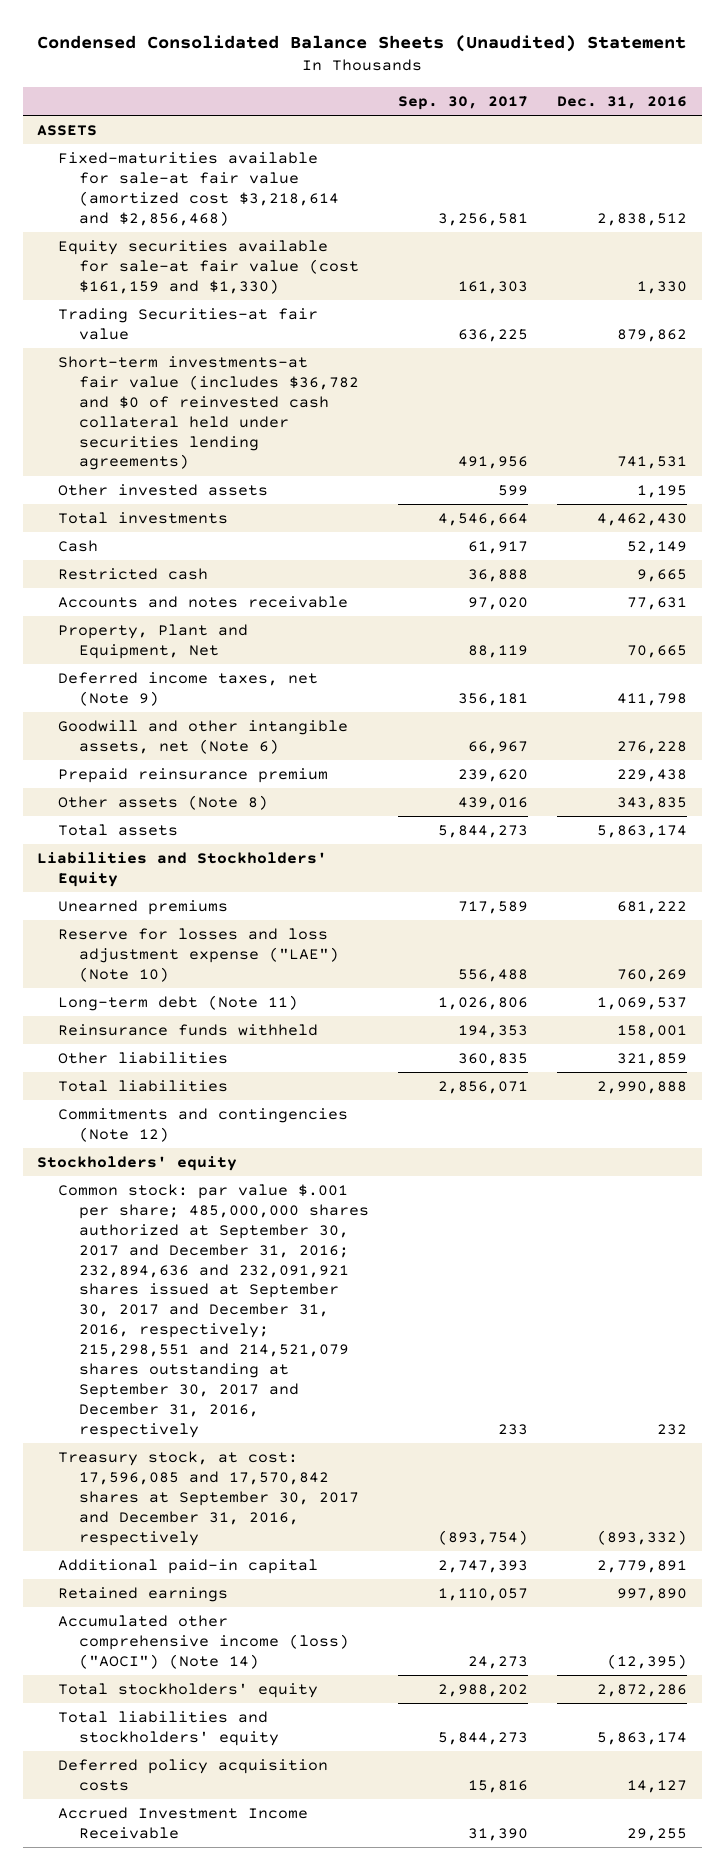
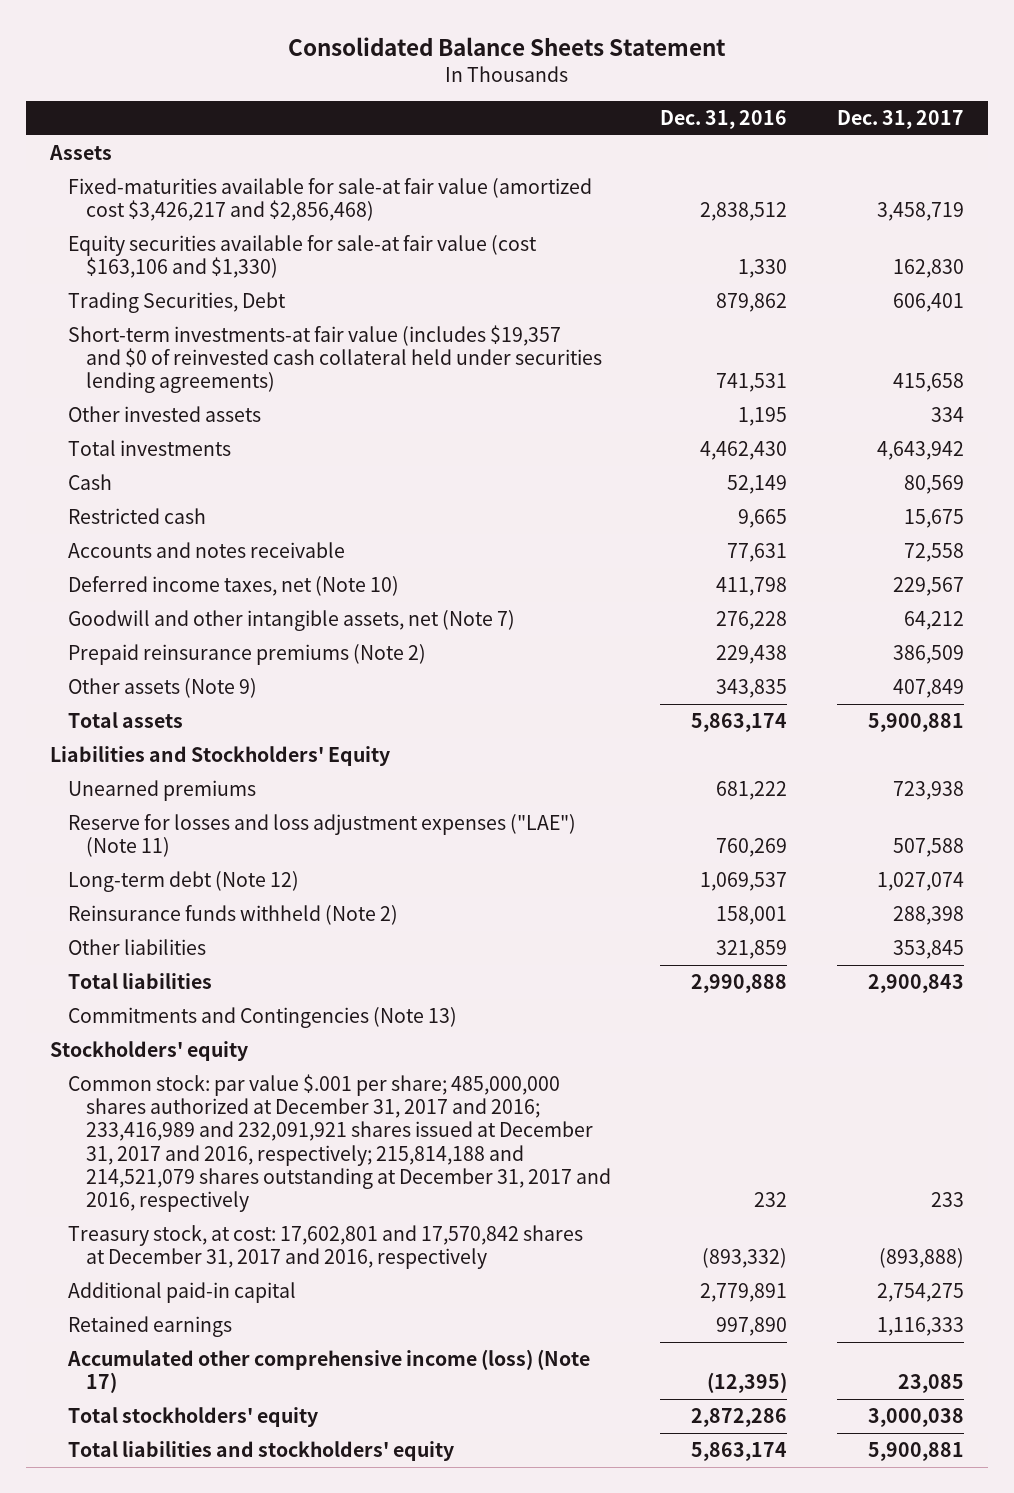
[37,35,687,53] Condensed Consolidated Balance Sheets (Unaudited) Statement -> [287,36,726,56] Consolidated Balance Sheets Statement
[398,95,529,110] Sep. 30, 2017 -> none
none -> [836,110,964,130] Dec. 31, 2017
[37,125,98,137] ASSETS -> [49,144,113,160] Assets
[58,152,339,226] Fixed-maturities available for sale-at fair value (amortized cost $3,218,614 and $2,856,468) -> [67,177,592,222] Fixed-maturities available for sale-at fair value (amortized cost $3,426,217 and $2,856,468)
[58,240,359,294] Equity securities available for sale-at fair value (cost $161,159 and $1,330) -> [67,234,537,279] Equity securities available for sale-at fair value (cost $163,106 and $1,330)
[58,308,319,340] Trading Securities-at fair value -> [67,291,286,313] Trading Securities, Debt
[58,356,359,471] Short-term investments-at fair value (includes $36,782 and $0 of reinvested cash collateral held under securities lending agreements) -> [67,324,602,394] Short-term investments-at fair value (includes $19,357 and $0 of reinvested cash collateral held under securities lending agreements)
[58,624,249,659] Property, Plant and Equipment, Net -> none
[58,672,319,706] Deferred income taxes, net (Note 9) -> [67,575,399,596] Deferred income taxes, net (Note 10)
[58,720,349,754] Goodwill and other intangible assets, net (Note 6) -> [67,609,515,631] Goodwill and other intangible assets, net (Note 7)
[58,768,329,784] Prepaid reinsurance premium -> [67,643,426,665] Prepaid reinsurance premiums (Note 2)
[58,795,269,811] Other assets (Note 8) -> [67,677,257,698] Other assets (Note 9)
[58,928,339,982] Reserve for losses and loss adjustment expense ("LAE") (Note 10) -> [67,813,576,858] Reserve for losses and loss adjustment expenses ("LAE") (Note 11)
[58,995,299,1012] Long-term debt (Note 11) -> [67,870,299,892] Long-term debt (Note 12)
[58,1024,319,1037] Reinsurance funds withheld -> [67,904,398,925] Reinsurance funds withheld (Note 2)
[58,1108,349,1142] Commitments and contingencies (Note 12) -> [67,1006,457,1028] Commitments and Contingencies (Note 13)
[58,1184,369,1438] Common stock: par value $.001 per share; 485,000,000 shares authorized at September 30, 2017 and December 31, 2016; 232,894,636 and 232,091,921 shares issued at September 30, 2017 and December 31, 2016, respectively; 215,298,551 and 214,521,079 shares outstanding at September 30, 2017 and December 31, 2016, respectively -> [67,1073,611,1213] Common stock: par value $.001 per share; 485,000,000 shares authorized at December 31, 2017 and 2016; 233,416,989 and 232,091,921 shares issued at December 31, 2017 and 2016, respectively; 215,814,188 and 214,521,079 shares outstanding at December 31, 2017 and 2016, respectively
[58,1451,359,1546] Treasury stock, at cost: 17,596,085 and 17,570,842 shares at September 30, 2017 and December 31, 2016, respectively -> [67,1224,583,1270] Treasury stock, at cost: 17,602,801 and 17,570,842 shares at December 31, 2017 and 2016, respectively
[58,1615,349,1669] Accumulated other comprehensive income (loss) ("AOCI") (Note 14) -> [66,1348,590,1394] Accumulated other comprehensive income (loss) (Note 17)
[58,1759,329,1791] Deferred policy acquisition costs -> none
[58,1807,309,1839] Accrued Investment Income Receivable -> none

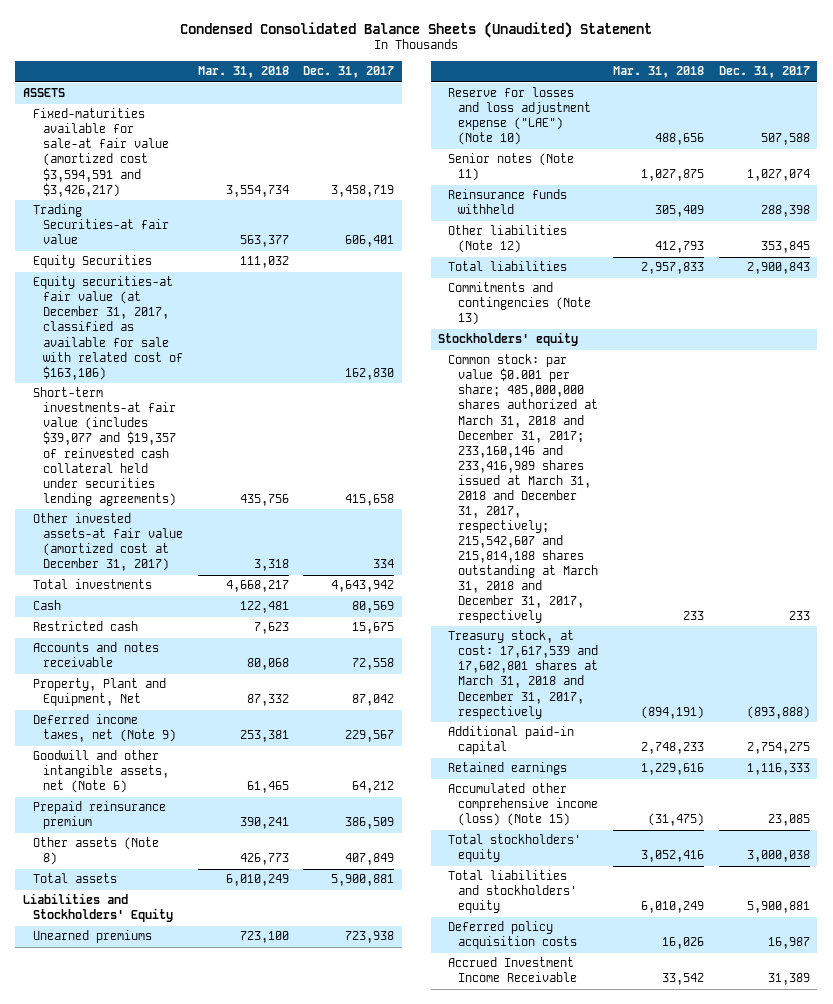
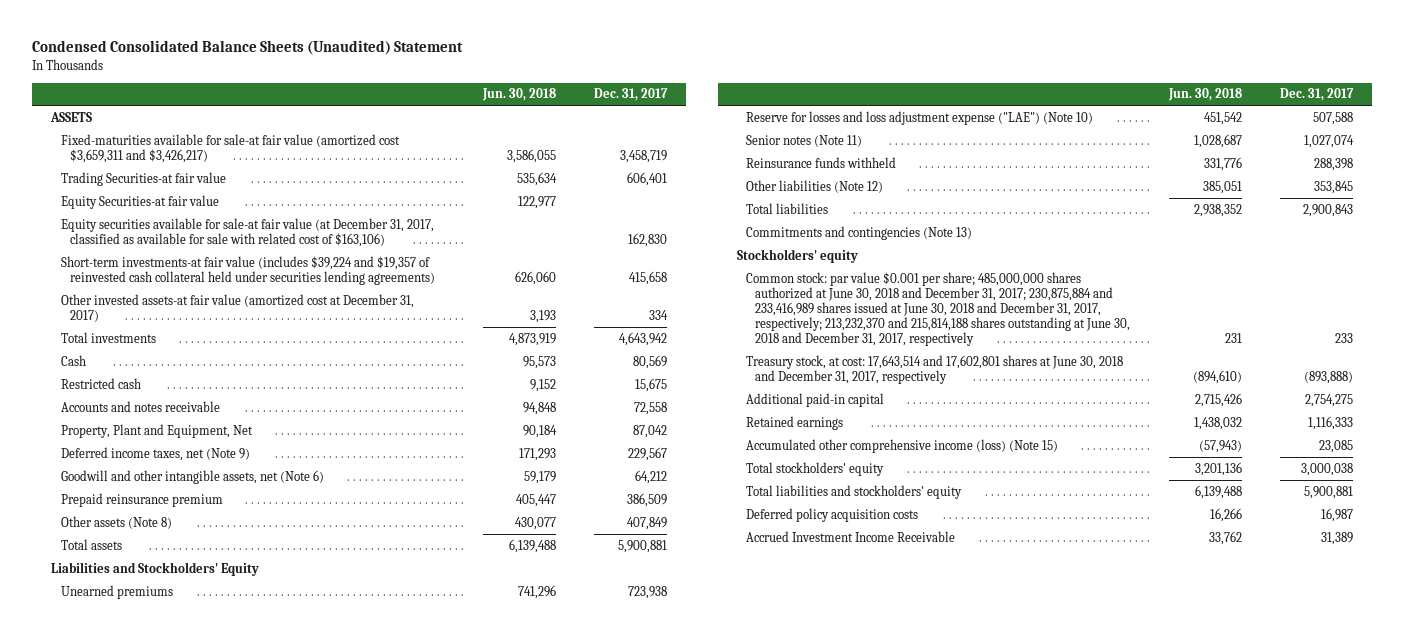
[197,66,289,79] Mar. 31, 2018 -> none
none -> [481,88,556,102] Jun. 30, 2018
[32,108,169,197] Fixed-maturities available for sale-at fair value (amortized cost $3,594,591 and $3,426,217) -> [60,133,400,163] Fixed-maturities available for sale-at fair value (amortized cost $3,659,311 and $3,426,217)
[32,255,152,269] Equity Securities -> [60,194,219,209] Equity Securities-at fair value
[32,276,183,380] Equity securities-at fair value (at December 31, 2017, classified as available for sale with related cost of $163,106) -> [60,217,434,247] Equity securities available for sale-at fair value (at December 31, 2017, classified as available for sale with related cost of $163,106)
[32,387,176,506] Short-term investments-at fair value (includes $39,077 and $19,357 of reinvested cash collateral held under securities lending agreements) -> [60,255,435,285] Short-term investments-at fair value (includes $39,224 and $19,357 of reinvested cash collateral held under securities lending agreements)
[448,354,599,623] Common stock: par value $0.001 per share; 485,000,000 shares authorized at March 31, 2018 and December 31, 2017; 233,160,146 and 233,416,989 shares issued at March 31, 2018 and December 31, 2017, respectively; 215,542,607 and 215,814,188 shares outstanding at March 31, 2018 and December 31, 2017, respectively -> [746,271,1131,346] Common stock: par value $0.001 per share; 485,000,000 shares authorized at June 30, 2018 and December 31, 2017; 230,875,884 and 233,416,989 shares issued at June 30, 2018 and December 31, 2017, respectively; 213,232,370 and 215,814,188 shares outstanding at June 30, 2018 and December 31, 2017, respectively
[448,630,599,719] Treasury stock, at cost: 17,617,539 and 17,602,801 shares at March 31, 2018 and December 31, 2017, respectively -> [746,354,1124,384] Treasury stock, at cost: 17,643,514 and 17,602,801 shares at June 30, 2018 and December 31, 2017, respectively

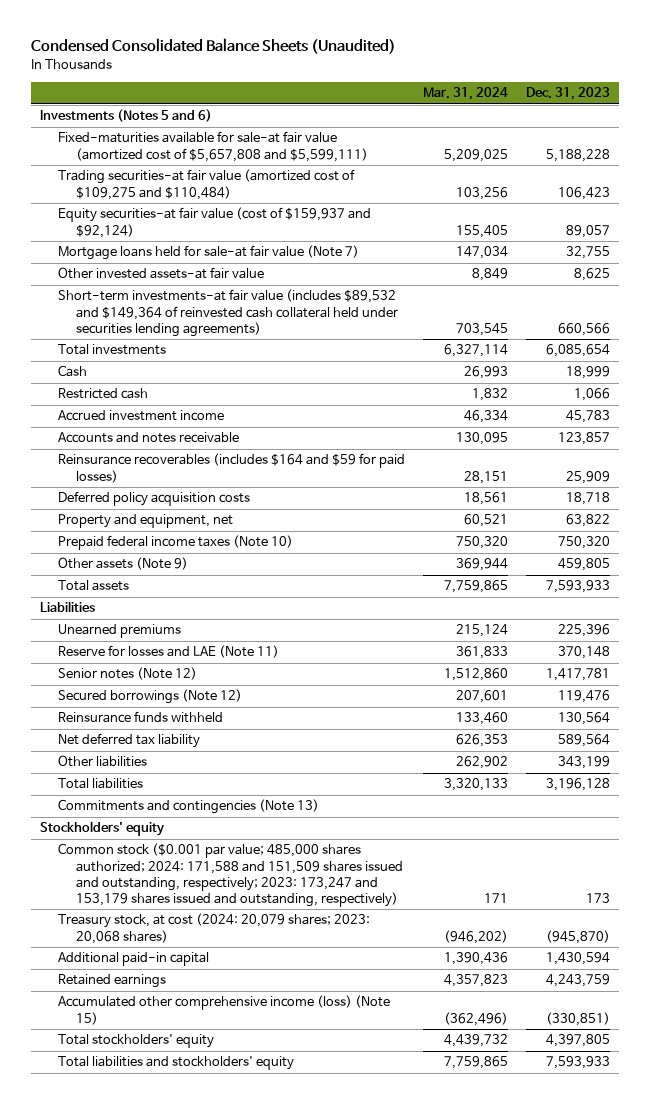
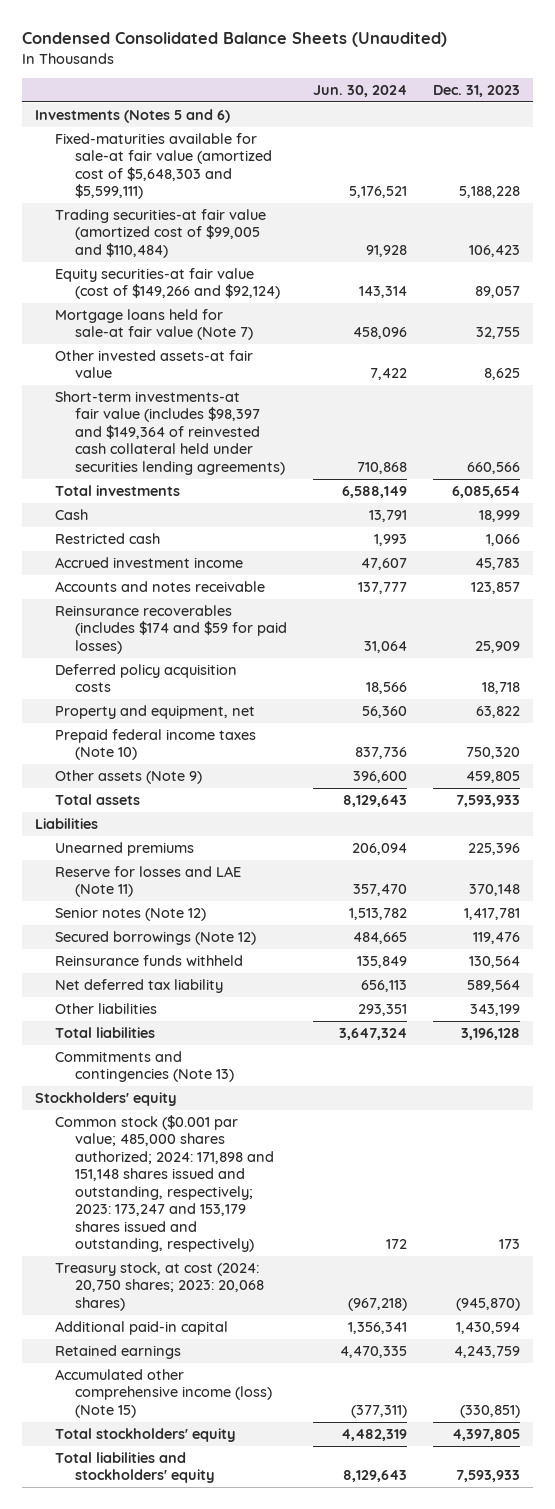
[422,87,508,101] Mar. 31, 2024 -> none
none -> [312,85,407,98] Jun. 30, 2024
[58,131,369,162] Fixed-maturities available for sale-at fair value (amortized cost of $5,657,808 and $5,599,111) -> [54,132,272,200] Fixed-maturities available for sale-at fair value (amortized cost of $5,648,303 and $5,599,111)
[58,169,356,200] Trading securities-at fair value (amortized cost of $109,275 and $110,484) -> [54,208,266,258] Trading securities-at fair value (amortized cost of $99,005 and $110,484)
[58,207,372,238] Equity securities-at fair value (cost of $159,937 and $92,124) -> [54,267,280,300] Equity securities-at fair value (cost of $149,266 and $92,124)
[58,289,399,337] Short-term investments-at fair value (includes $89,532 and $149,364 of reinvested cash collateral held under securities lending agreements) -> [54,390,285,475] Short-term investments-at fair value (includes $98,397 and $149,364 of reinvested cash collateral held under securities lending agreements)
[58,453,406,483] Reinsurance recoverables (includes $164 and $59 for paid losses) -> [54,604,287,654] Reinsurance recoverables (includes $174 and $59 for paid losses)
[58,843,404,907] Common stock ($0.001 par value; 485,000 shares authorized; 2024: 171,588 and 151,509 shares issued and outstanding, respectively; 2023: 173,247 and 153,179 shares issued and outstanding, respectively) -> [54,1114,274,1253] Common stock ($0.001 par value; 485,000 shares authorized; 2024: 171,898 and 151,148 shares issued and outstanding, respectively; 2023: 173,247 and 153,179 shares issued and outstanding, respectively)
[58,913,371,944] Treasury stock, at cost (2024: 20,079 shares; 2023: 20,068 shares) -> [54,1261,264,1311] Treasury stock, at cost (2024: 20,750 shares; 2023: 20,068 shares)

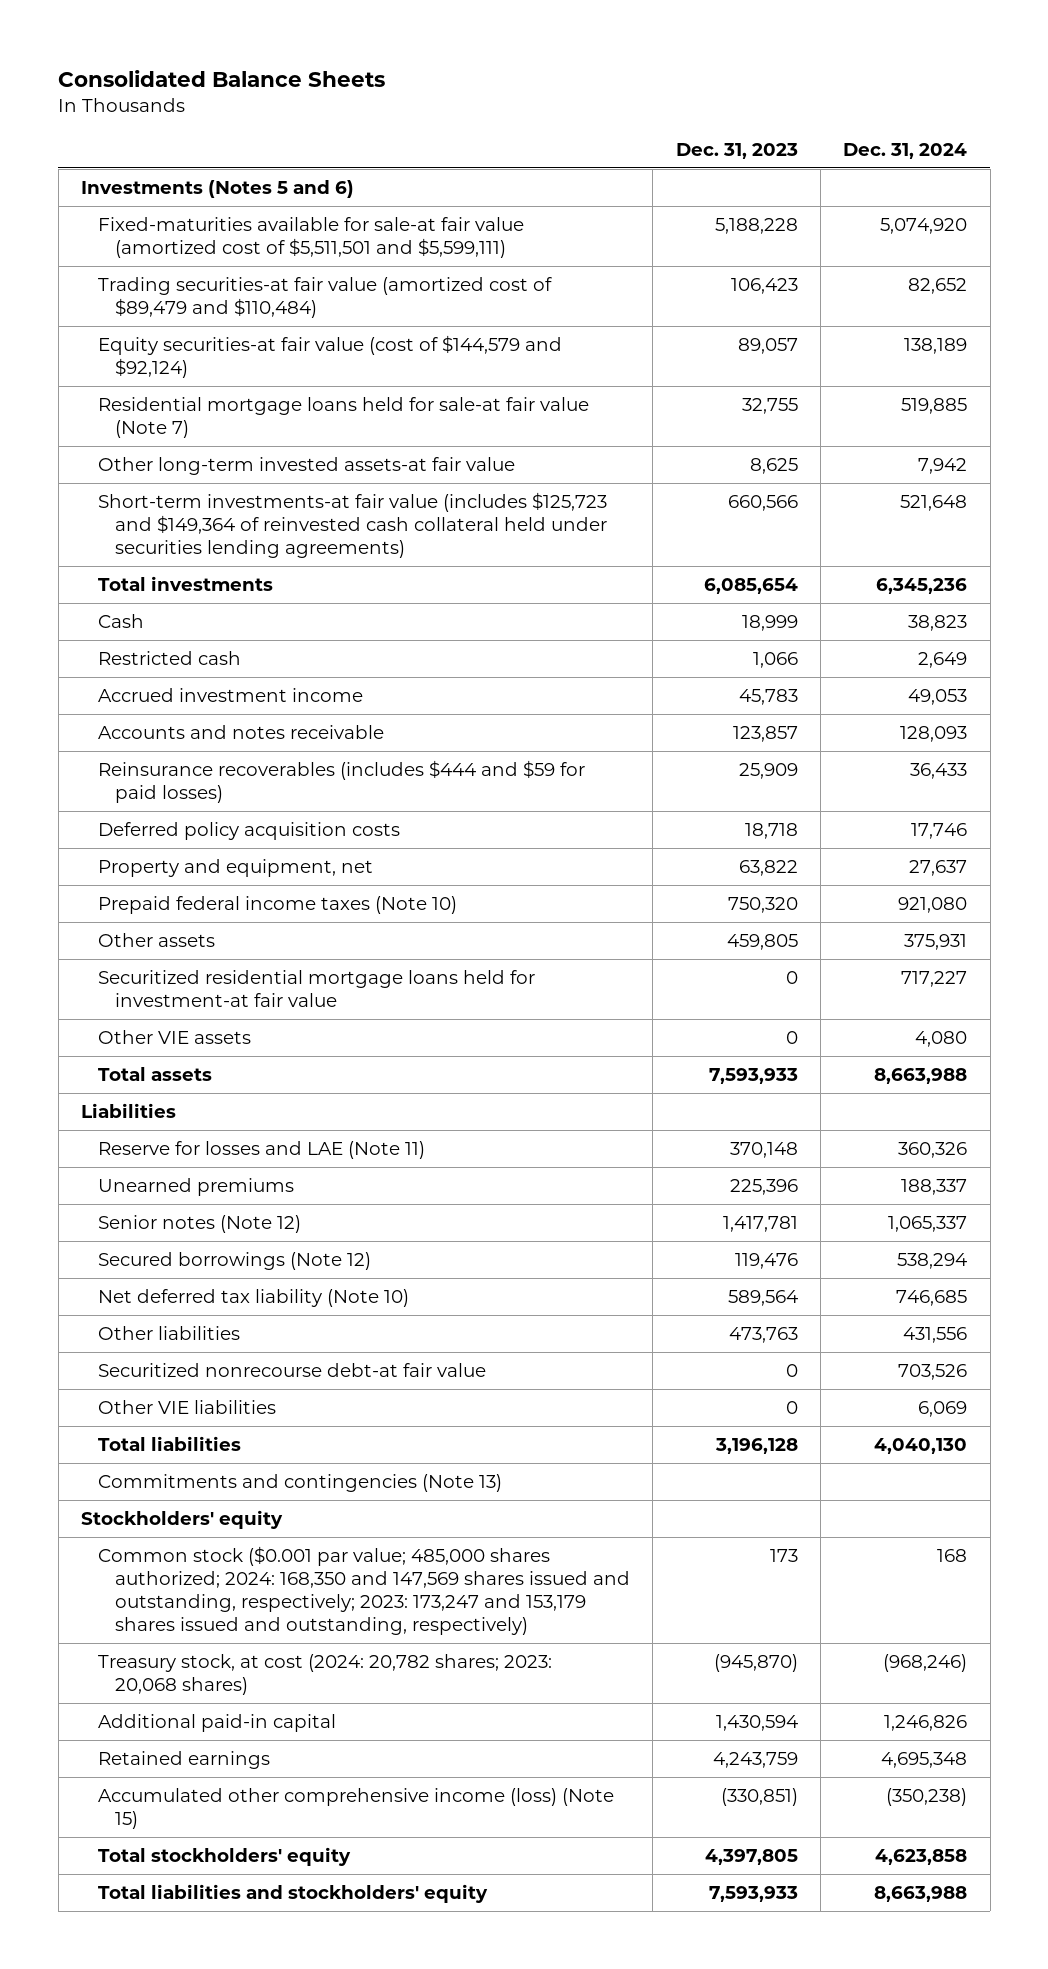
[21,32,447,48] Condensed Consolidated Balance Sheets (Unaudited) -> [58,70,386,88] Consolidated Balance Sheets
[312,85,407,98] Jun. 30, 2024 -> none
none -> [843,143,968,160] Dec. 31, 2024
[54,132,272,200] Fixed-maturities available for sale-at fair value (amortized cost of $5,648,303 and $5,599,111) -> [97,216,524,259] Fixed-maturities available for sale-at fair value (amortized cost of $5,511,501 and $5,599,111)
[54,208,266,258] Trading securities-at fair value (amortized cost of $99,005 and $110,484) -> [97,276,552,319] Trading securities-at fair value (amortized cost of $89,479 and $110,484)
[54,267,280,300] Equity securities-at fair value (cost of $149,266 and $92,124) -> [97,334,562,379] Equity securities-at fair value (cost of $144,579 and $92,124)
[54,308,253,341] Mortgage loans held for sale-at fair value (Note 7) -> [97,396,589,439] Residential mortgage loans held for sale-at fair value (Note 7)
[54,349,253,379] Other invested assets-at fair value -> [97,456,515,475] Other long-term invested assets-at fair value
[54,390,285,475] Short-term investments-at fair value (includes $98,397 and $149,364 of reinvested cash collateral held under securities lending agreements) -> [97,491,607,559] Short-term investments-at fair value (includes $125,723 and $149,364 of reinvested cash collateral held under securities lending agreements)
[54,604,287,654] Reinsurance recoverables (includes $174 and $59 for paid losses) -> [97,759,585,804] Reinsurance recoverables (includes $444 and $59 for paid losses)
[54,769,202,784] Other assets (Note 9) -> [97,932,215,947] Other assets
none -> [97,969,535,1008] Securitized residential mortgage loans held for investment-at fair value
none -> [97,1029,251,1044] Other VIE assets
[54,841,194,856] Unearned premiums -> [97,1177,294,1196] Unearned premiums
[54,954,243,966] Reinsurance funds withheld -> none
[54,978,223,993] Net deferred tax liability -> [97,1288,409,1307] Net deferred tax liability (Note 10)
[470,1003,521,1016] 343,199 -> [728,1326,798,1343] 473,763
none -> [97,1362,486,1377] Securitized nonrecourse debt-at fair value
none -> [97,1399,276,1414] Other VIE liabilities
[54,1114,274,1253] Common stock ($0.001 par value; 485,000 shares authorized; 2024: 171,898 and 151,148 shares issued and outstanding, respectively; 2023: 173,247 and 153,179 shares issued and outstanding, respectively) -> [97,1545,630,1636] Common stock ($0.001 par value; 485,000 shares authorized; 2024: 168,350 and 147,569 shares issued and outstanding, respectively; 2023: 173,247 and 153,179 shares issued and outstanding, respectively)
[54,1261,264,1311] Treasury stock, at cost (2024: 20,750 shares; 2023: 20,068 shares) -> [97,1653,552,1696] Treasury stock, at cost (2024: 20,782 shares; 2023: 20,068 shares)

